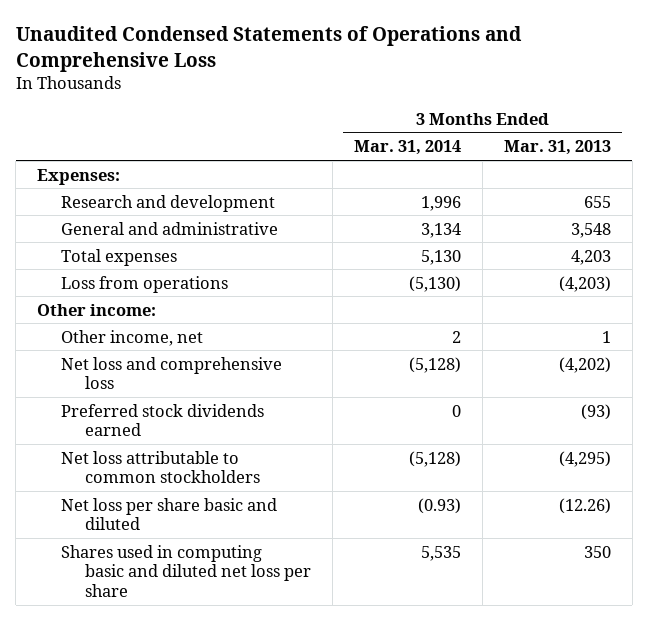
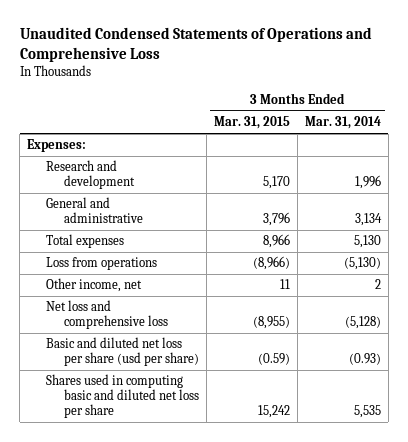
[503,140,611,156] Mar. 31, 2013 -> none
none -> [213,116,290,130] Mar. 31, 2015
[37,303,157,316] Other income: -> none
[61,403,265,437] Preferred stock dividends earned -> none
[61,450,261,484] Net loss attributable to common stockholders -> none
[61,497,278,531] Net loss per share basic and diluted -> [45,337,199,367] Basic and diluted net loss per share (usd per share)

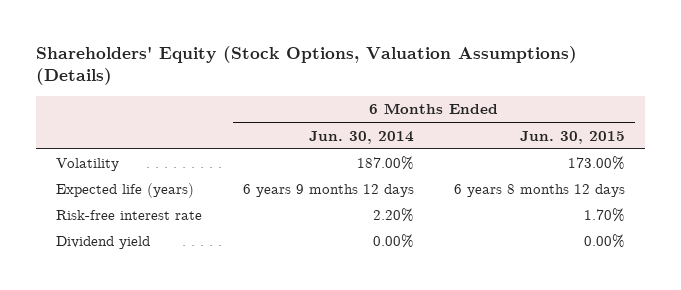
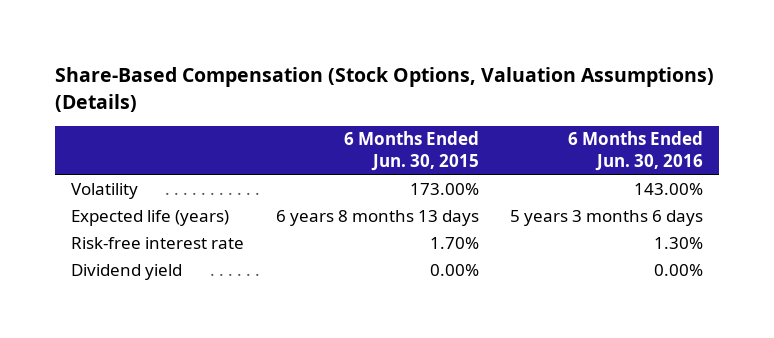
[36,45,578,86] Shareholders' Equity (Stock Options, Valuation Assumptions) (Details) -> [55,66,715,112] Share-Based Compensation (Stock Options, Valuation Assumptions) (Details)
[308,130,414,144] Jun. 30, 2014 -> none
none -> [568,131,704,171] 6 Months Ended Jun. 30, 2016
[453,184,625,198] 6 years 8 months 12 days -> [275,209,479,226] 6 years 8 months 13 days

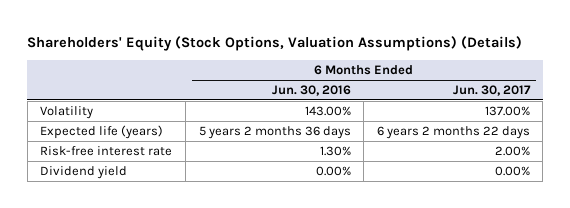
[55,66,715,112] Share-Based Compensation (Stock Options, Valuation Assumptions) (Details) -> [27,36,523,52] Shareholders' Equity (Stock Options, Valuation Assumptions) (Details)
[343,131,479,171] 6 Months Ended Jun. 30, 2015 -> none
none -> [452,85,531,97] Jun. 30, 2017
[510,209,704,226] 5 years 3 months 6 days -> [198,125,351,139] 5 years 2 months 36 days

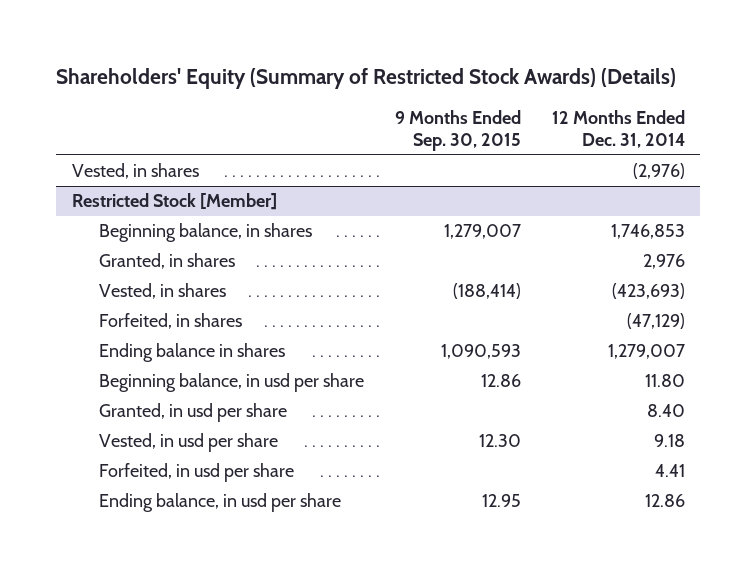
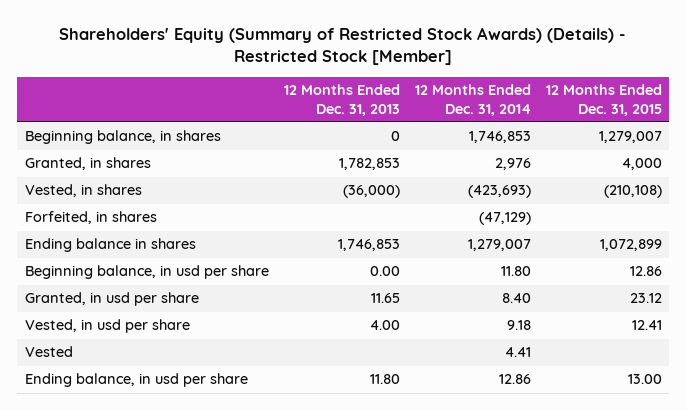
[56,68,677,90] Shareholders' Equity (Summary of Restricted Stock Awards) (Details) -> [59,26,627,66] Shareholders' Equity (Summary of Restricted Stock Awards) (Details) - Restricted Stock [Member]
[394,109,521,152] 9 Months Ended Sep. 30, 2015 -> none
none -> [283,84,400,116] 12 Months Ended Dec. 31, 2013
none -> [545,84,662,116] 12 Months Ended Dec. 31, 2015
[71,163,199,180] Vested, in shares -> none
[71,193,277,211] Restricted Stock [Member] -> none
[99,463,295,483] Forfeited, in usd per share -> [24,346,73,358] Vested

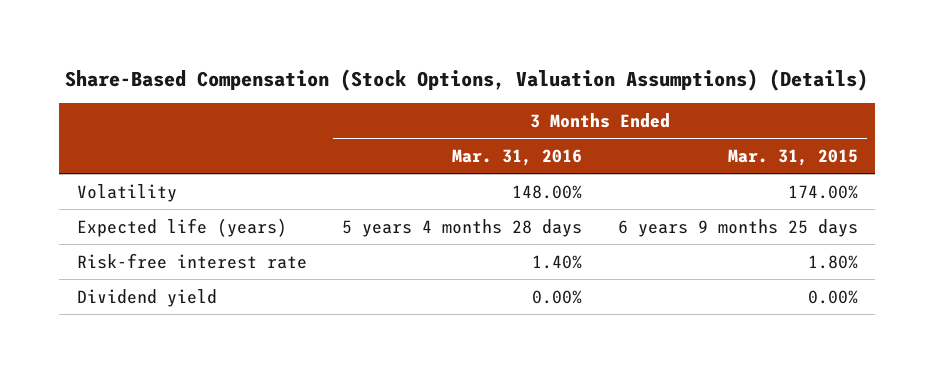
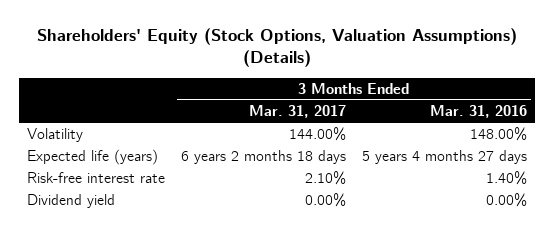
[65,68,869,91] Share-Based Compensation (Stock Options, Valuation Assumptions) (Details) -> [36,28,517,68] Shareholders' Equity (Stock Options, Valuation Assumptions) (Details)
[727,148,858,166] Mar. 31, 2015 -> none
none -> [248,104,346,118] Mar. 31, 2017
[342,218,583,237] 5 years 4 months 28 days -> [361,150,527,165] 5 years 4 months 27 days

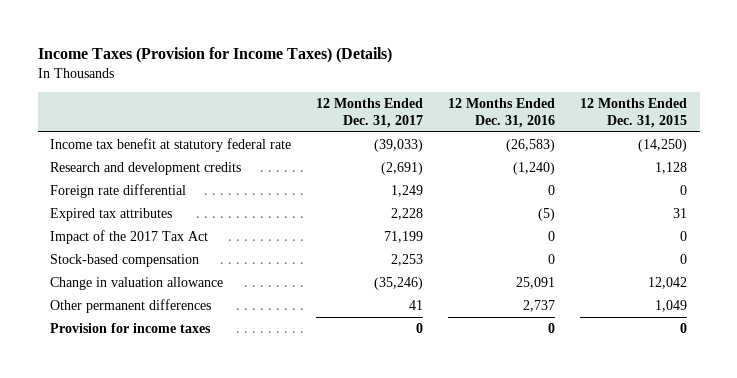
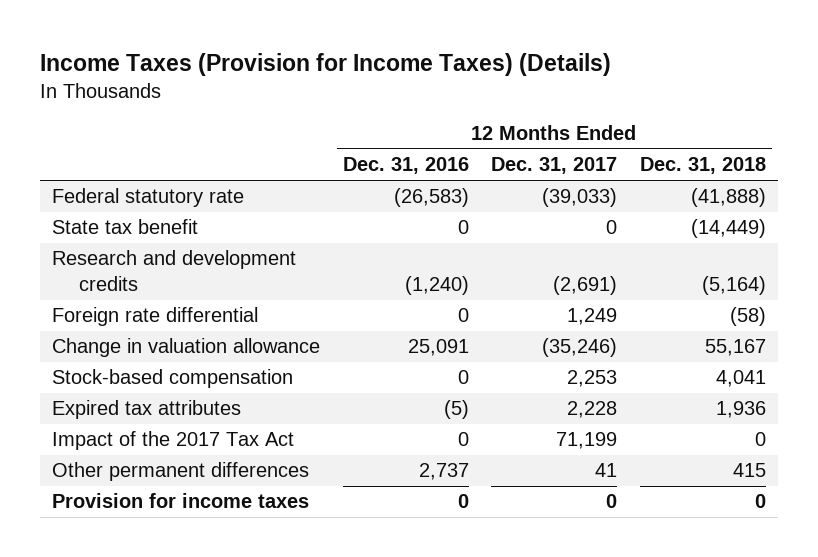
[580,98,688,128] 12 Months Ended Dec. 31, 2015 -> none
none -> [640,157,767,175] Dec. 31, 2018
[50,138,292,153] Income tax benefit at statutory federal rate -> [51,188,244,208] Federal statutory rate
none -> [51,219,198,235] State tax benefit
[50,277,224,291] Change in valuation allowance -> [51,338,320,358] Change in valuation allowance
[50,254,200,268] Stock-based compensation -> [51,369,293,389] Stock-based compensation

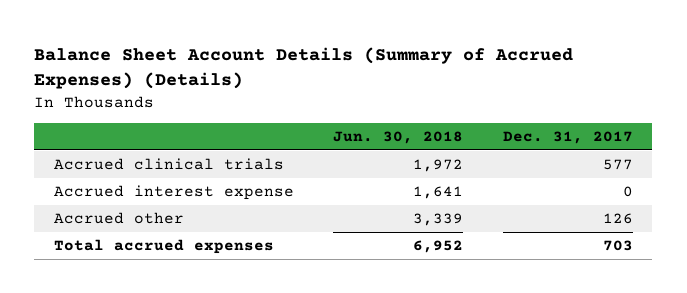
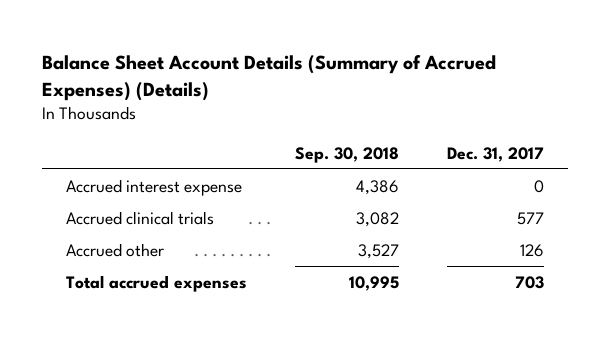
[333,131,464,145] Jun. 30, 2018 -> none
none -> [294,146,399,163] Sep. 30, 2018
[54,158,285,171] Accrued clinical trials -> [65,210,214,225] Accrued clinical trials

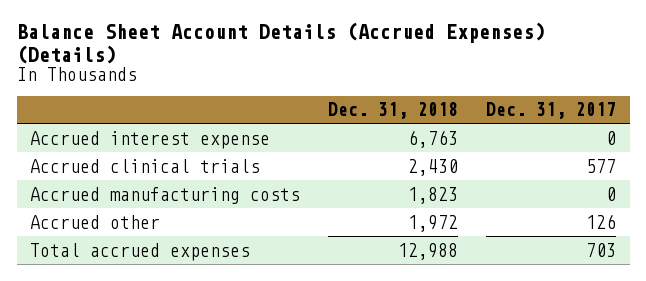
[42,54,497,101] Balance Sheet Account Details (Summary of Accrued Expenses) (Details) -> [16,22,545,64] Balance Sheet Account Details (Accrued Expenses) (Details)
[294,146,399,163] Sep. 30, 2018 -> none
none -> [328,102,459,120] Dec. 31, 2018
none -> [30,186,301,204] Accrued manufacturing costs

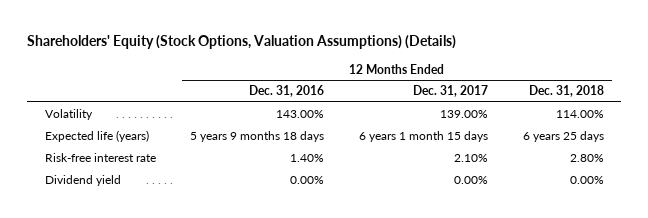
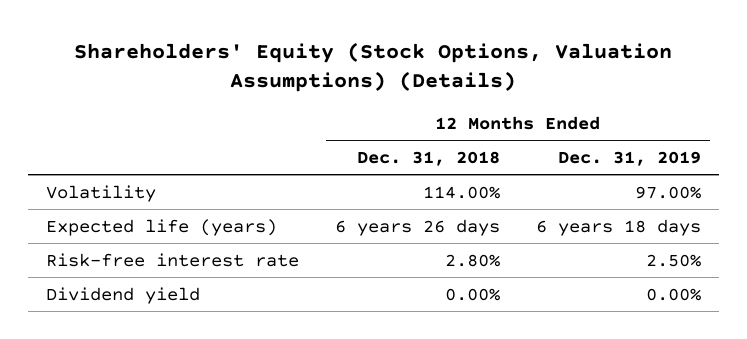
[249,85,325,98] Dec. 31, 2016 -> none
[413,85,489,98] Dec. 31, 2017 -> none
none -> [557,150,701,166] Dec. 31, 2019
[522,131,604,143] 6 years 25 days -> [334,218,500,236] 6 years 26 days

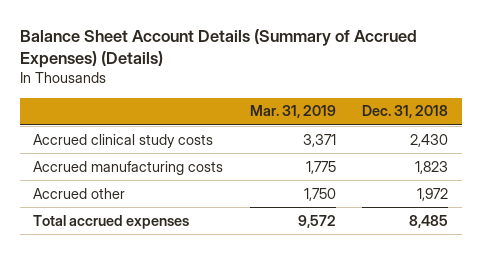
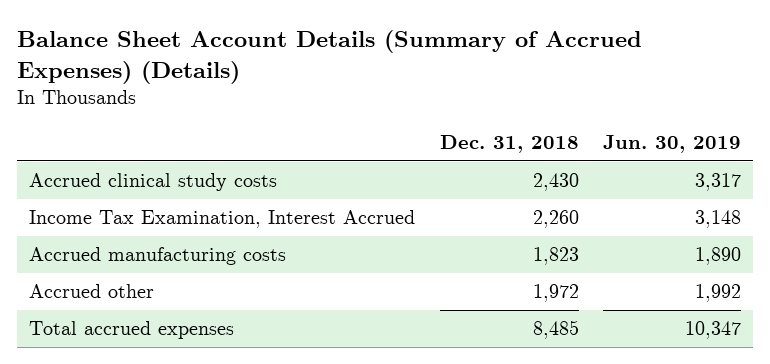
[249,105,336,119] Mar. 31, 2019 -> none
none -> [602,134,741,153] Jun. 30, 2019
none -> [29,210,416,229] Income Tax Examination, Interest Accrued

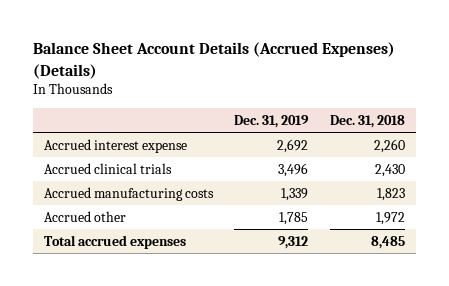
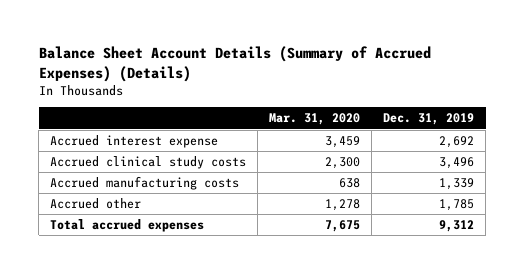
[32,42,395,79] Balance Sheet Account Details (Accrued Expenses) (Details) -> [38,46,431,82] Balance Sheet Account Details (Summary of Accrued Expenses) (Details)
[330,114,406,128] Dec. 31, 2018 -> none
none -> [269,113,361,126] Mar. 31, 2020
[43,162,172,174] Accrued clinical trials -> [50,156,247,170] Accrued clinical study costs

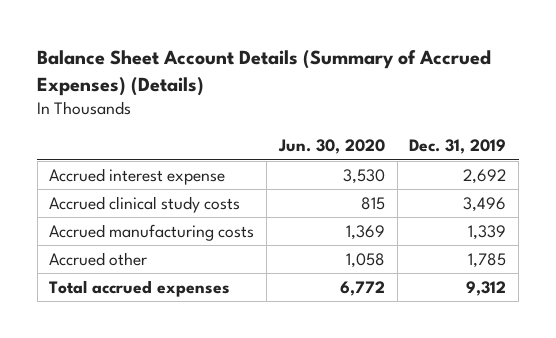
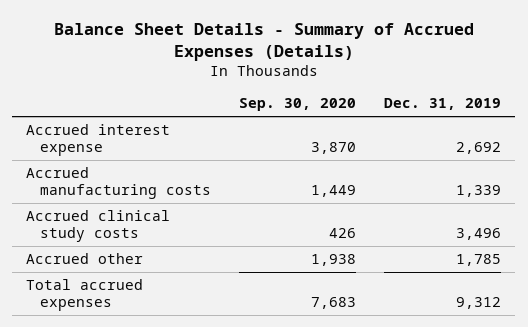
[37,50,492,96] Balance Sheet Account Details (Summary of Accrued Expenses) (Details) -> [53,22,474,61] Balance Sheet Details - Summary of Accrued Expenses (Details)
[277,139,385,155] Jun. 30, 2020 -> none
none -> [239,98,357,112] Sep. 30, 2020
[49,195,241,213] Accrued clinical study costs -> [26,210,171,242] Accrued clinical study costs

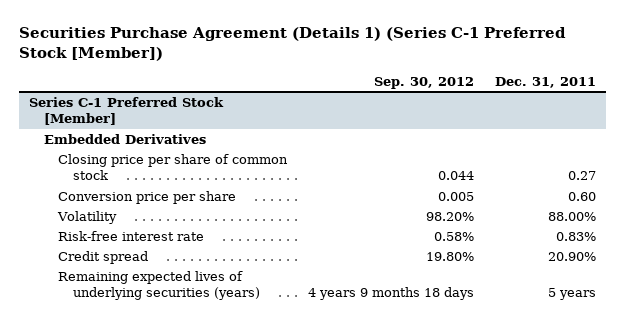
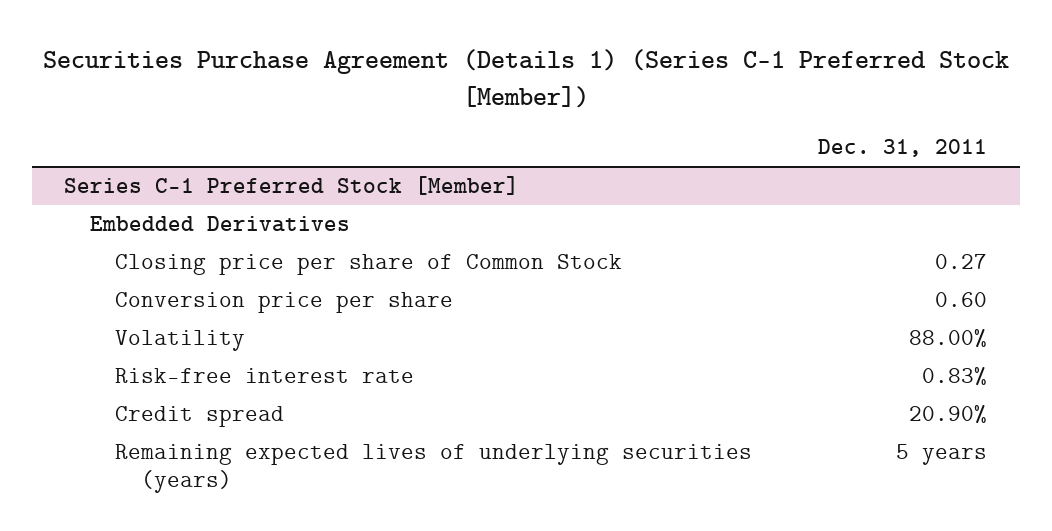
[374,76,475,89] Sep. 30, 2012 -> none
[58,153,289,181] Closing price per share of common stock -> [115,254,623,276] Closing price per share of Common Stock

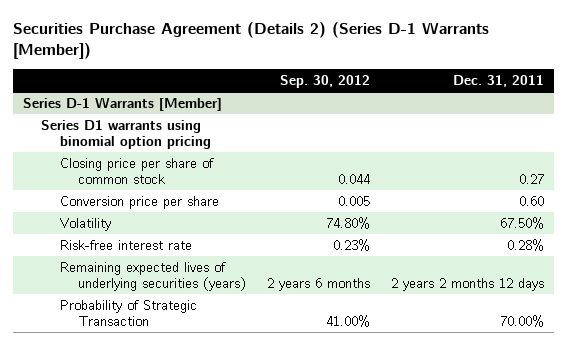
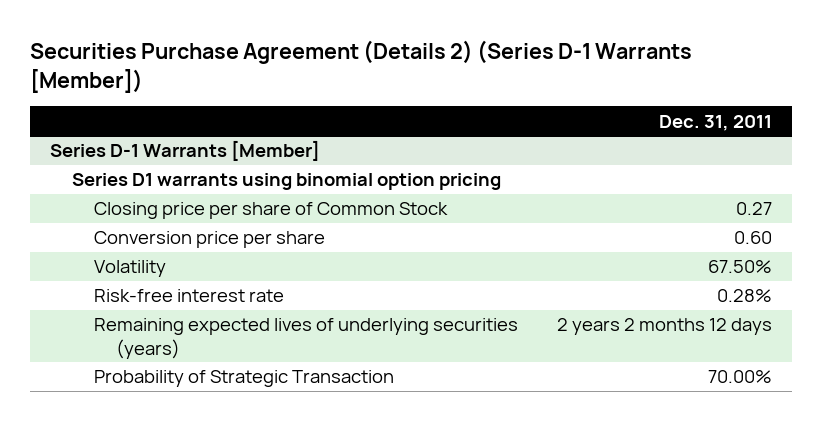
[280,74,371,88] Sep. 30, 2012 -> none
[59,157,214,184] Closing price per share of common stock -> [93,202,448,220] Closing price per share of Common Stock

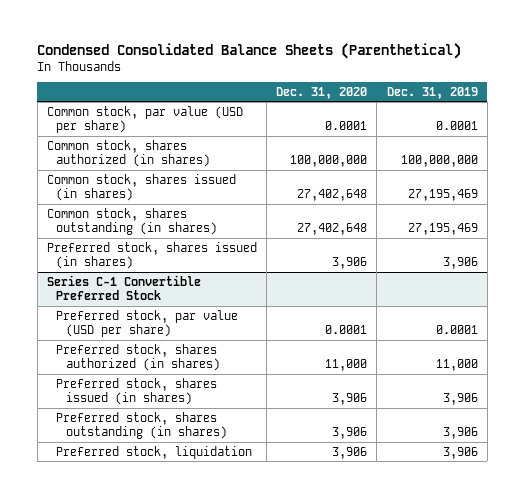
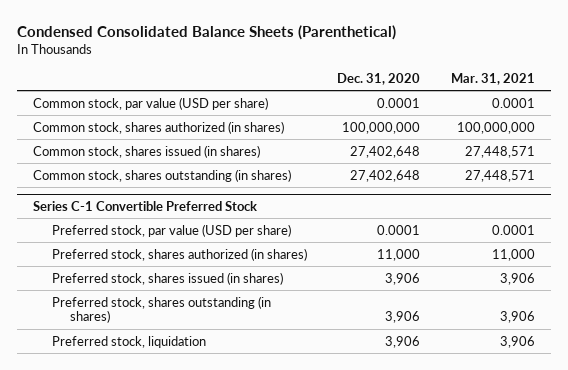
[386,86,478,99] Dec. 31, 2019 -> none
none -> [451,72,536,85] Mar. 31, 2021
[46,241,257,270] Preferred stock, shares issued (in shares) -> none

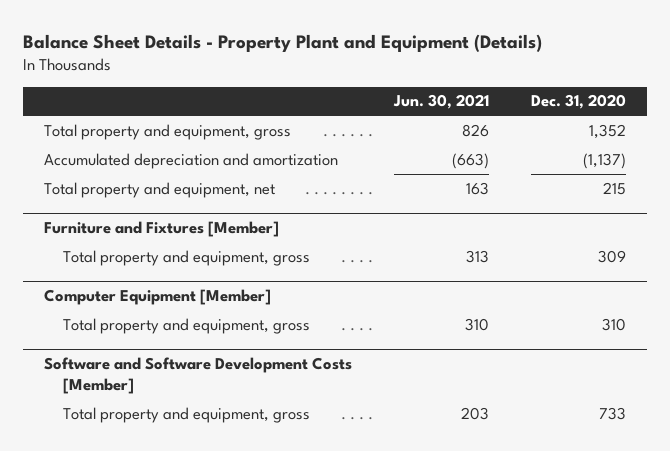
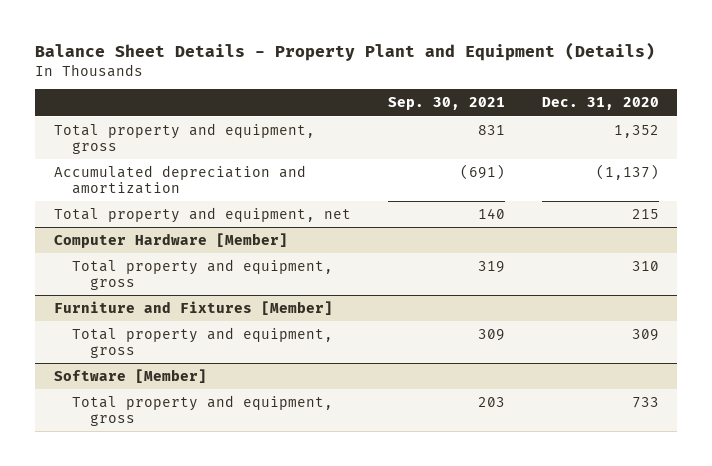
[392,94,489,110] Jun. 30, 2021 -> none
none -> [387,97,505,111] Sep. 30, 2021
none -> [53,232,288,248] Computer Hardware [Member]
none -> [71,258,333,290] Total property and equipment, gross
[43,289,271,306] Computer Equipment [Member] -> none
[63,317,311,334] Total property and equipment, gross -> none
[43,357,352,395] Software and Software Development Costs [Member] -> [53,368,207,383] Software [Member]

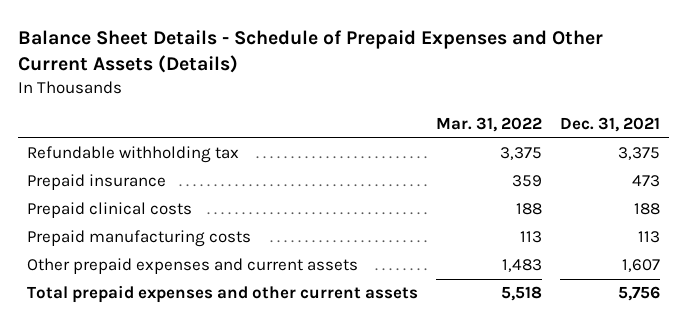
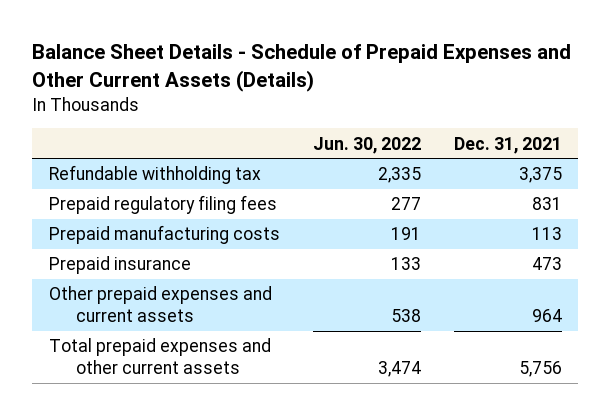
[436,117,543,133] Mar. 31, 2022 -> none
none -> [312,136,421,154] Jun. 30, 2022
[26,202,192,219] Prepaid clinical costs -> none
none -> [48,195,277,215] Prepaid regulatory filing fees
[26,174,166,191] Prepaid insurance -> [48,256,191,275] Prepaid insurance
[622,259,661,273] 1,607 -> [531,309,562,323] 964

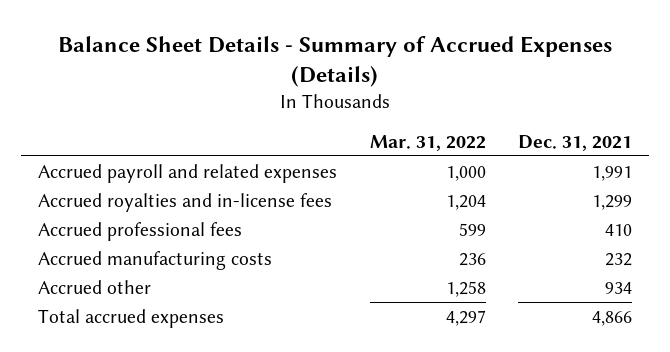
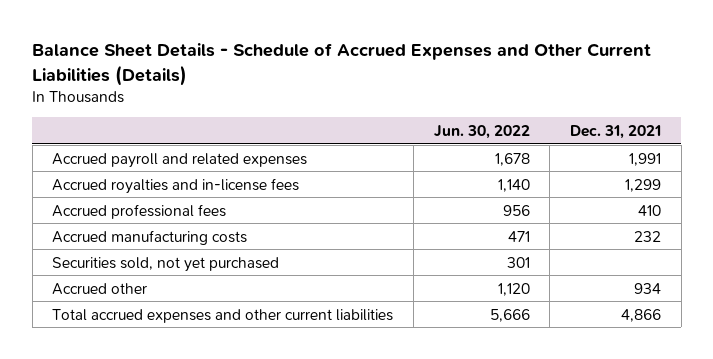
[58,35,613,87] Balance Sheet Details - Summary of Accrued Expenses (Details) -> [32,43,652,86] Balance Sheet Details - Schedule of Accrued Expenses and Other Current Liabilities (Details)
[369,134,486,151] Mar. 31, 2022 -> none
none -> [433,124,530,139] Jun. 30, 2022
none -> [52,256,280,272] Securities sold, not yet purchased
[37,308,224,328] Total accrued expenses -> [52,308,394,323] Total accrued expenses and other current liabilities

